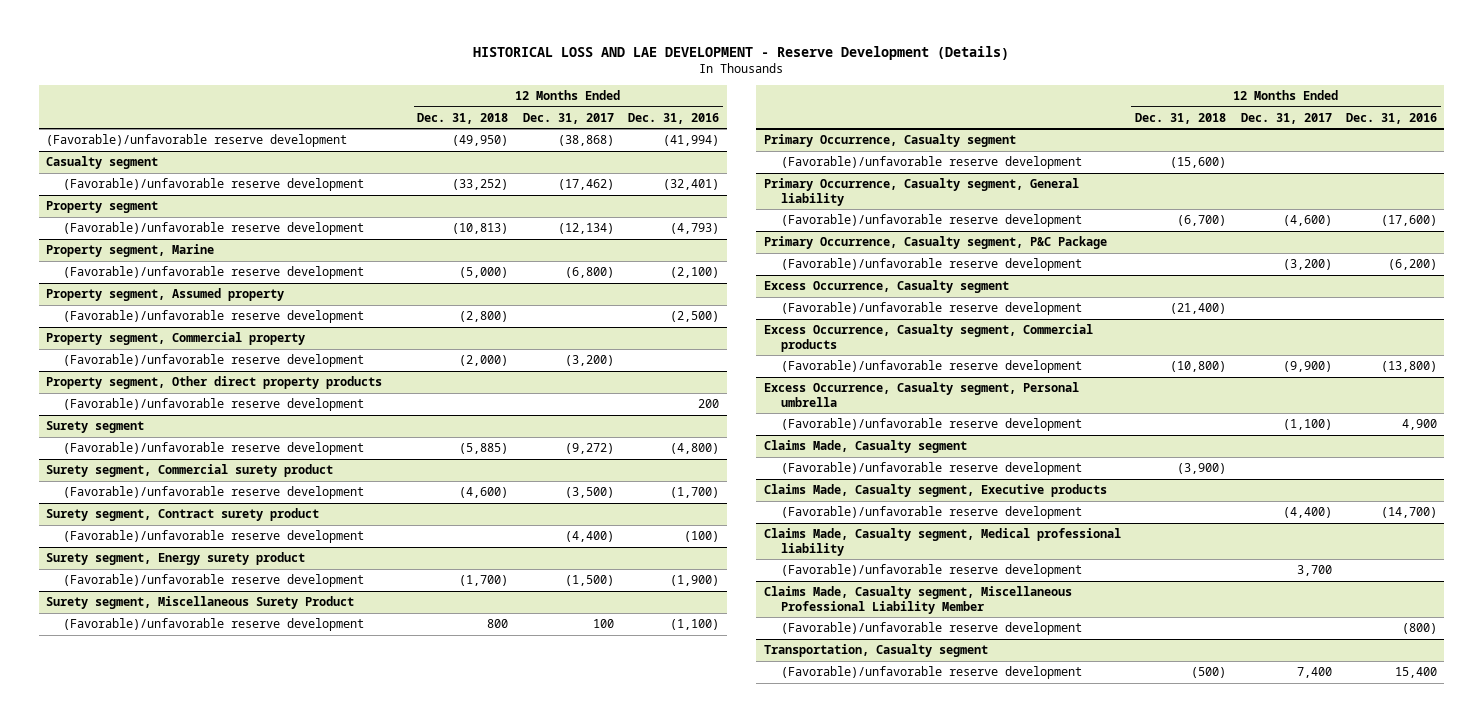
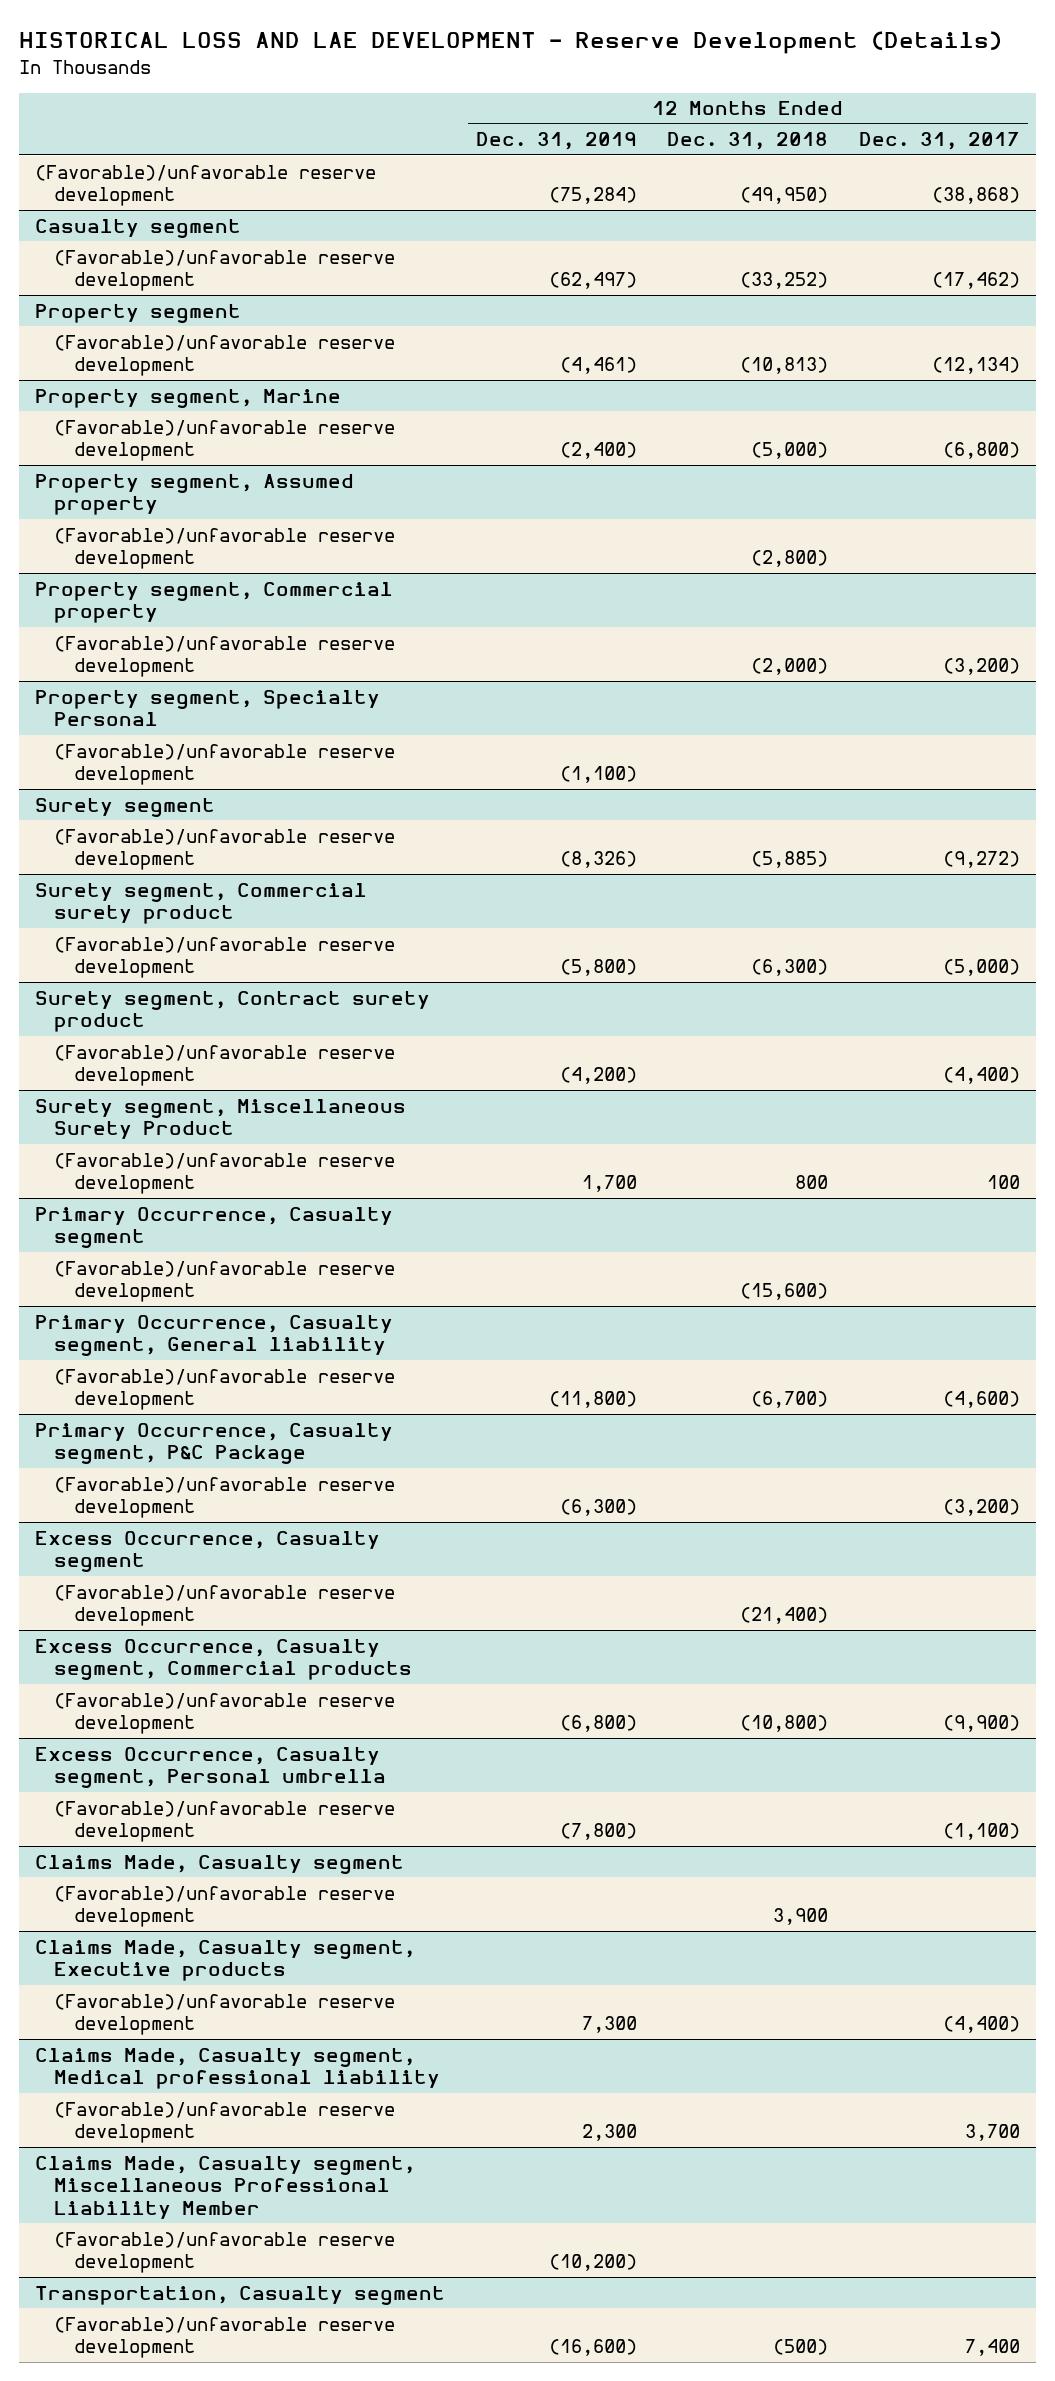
[628,112,720,124] Dec. 31, 2016 -> none
none -> [475,132,637,151] Dec. 31, 2019
[45,376,382,390] Property segment, Other direct property products -> none
none -> [34,689,380,727] Property segment, Specialty Personal
[459,487,509,499] (4,600) -> [751,959,829,977] (6,300)
[564,487,614,499] (3,500) -> [943,959,1021,977] (5,000)
[45,552,305,566] Surety segment, Energy surety product -> none
[63,574,365,588] (Favorable)/unfavorable reserve development -> none
[1177,463,1227,475] (3,900) -> [773,1908,829,1926] 3,900

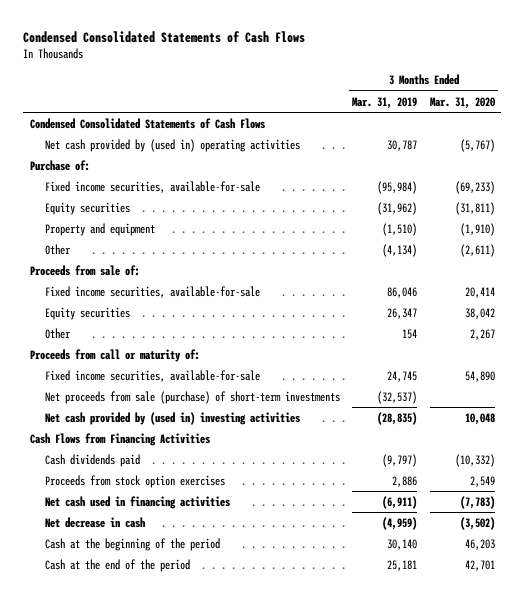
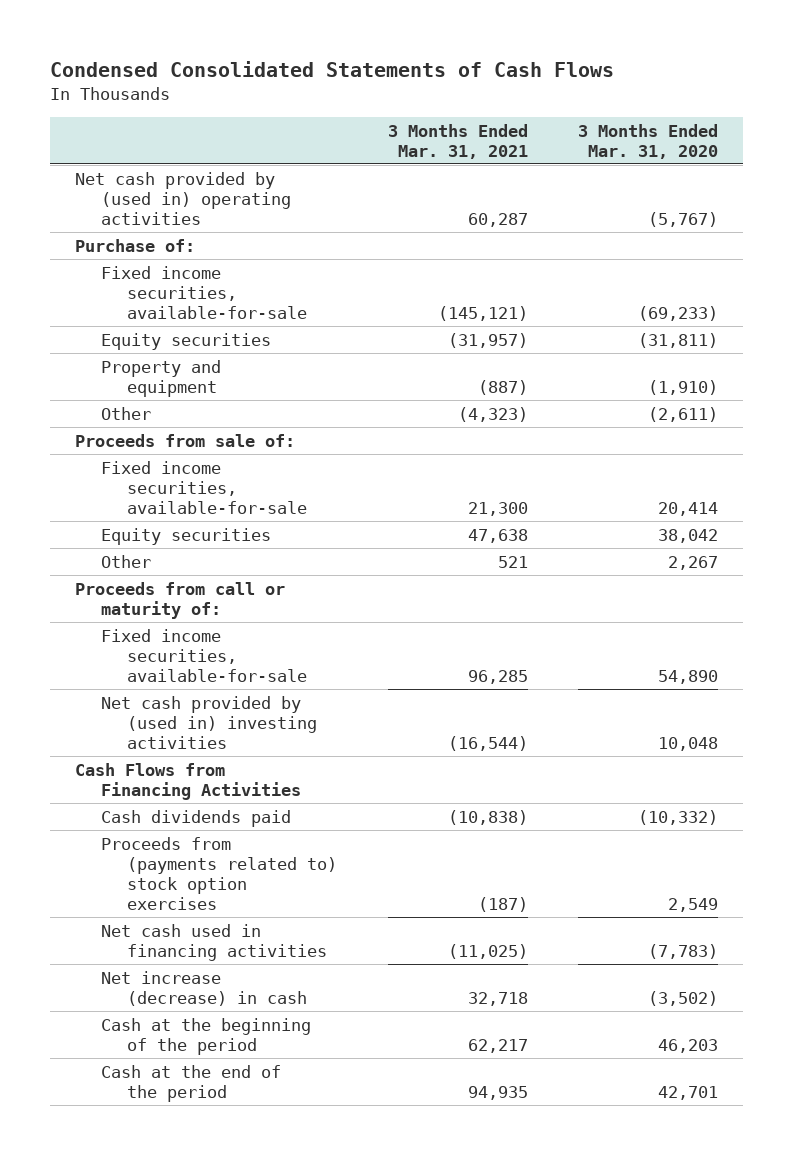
[352,96,418,109] Mar. 31, 2019 -> none
none -> [387,123,528,159] 3 Months Ended Mar. 31, 2021
[29,117,265,129] Condensed Consolidated Statements of Cash Flows -> none
[45,390,341,404] Net proceeds from sale (purchase) of short-term investments -> none
[45,474,226,488] Proceeds from stock option exercises -> [101,836,338,910] Proceeds from (payments related to) stock option exercises
[45,516,146,528] Net decrease in cash -> [101,970,308,1006] Net increase (decrease) in cash

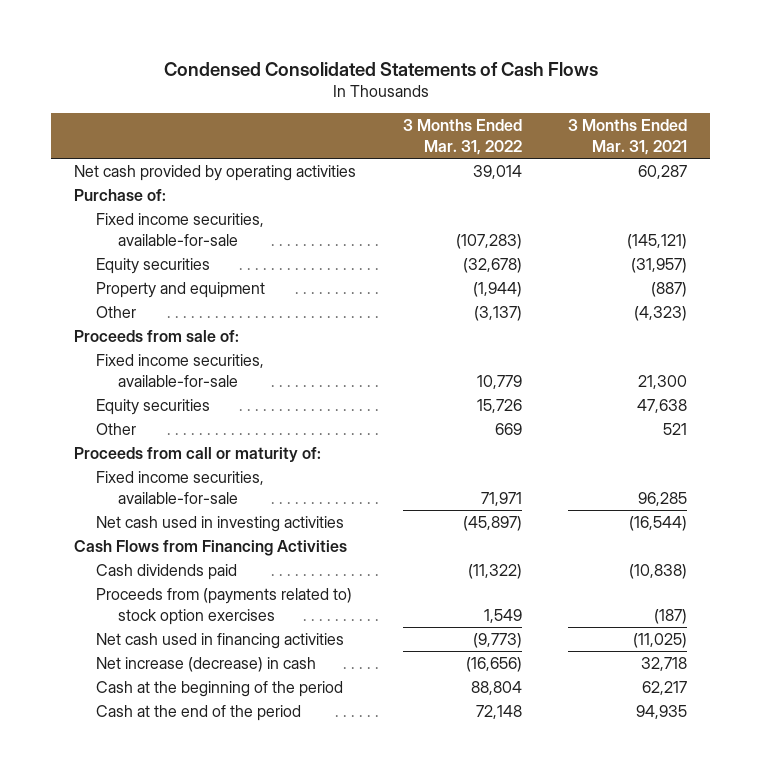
[577,123,718,159] 3 Months Ended Mar. 31, 2020 -> none
none -> [402,119,522,155] 3 Months Ended Mar. 31, 2022
[75,171,292,225] Net cash provided by (used in) operating activities -> [74,165,357,182] Net cash provided by operating activities
[101,695,318,749] Net cash provided by (used in) investing activities -> [95,516,344,533] Net cash used in investing activities

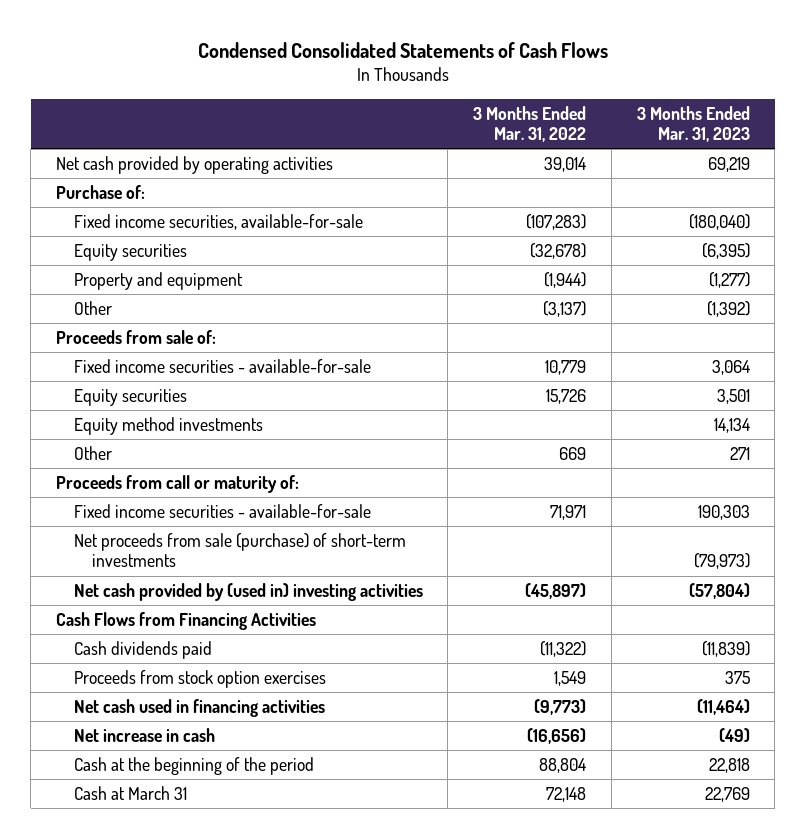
[567,119,687,155] 3 Months Ended Mar. 31, 2021 -> none
none -> [636,105,750,143] 3 Months Ended Mar. 31, 2023
[95,354,264,387] Fixed income securities, available-for-sale -> [73,358,371,373] Fixed income securities - available-for-sale
none -> [73,416,263,435] Equity method investments
[95,471,264,504] Fixed income securities, available-for-sale -> [73,503,371,518] Fixed income securities - available-for-sale
none -> [73,532,406,568] Net proceeds from sale (purchase) of short-term investments
[95,516,344,533] Net cash used in investing activities -> [73,582,423,601] Net cash provided by (used in) investing activities
[95,588,352,625] Proceeds from (payments related to) stock option exercises -> [73,669,326,688] Proceeds from stock option exercises
[95,657,316,673] Net increase (decrease) in cash -> [73,727,215,742] Net increase in cash
[95,705,301,722] Cash at the end of the period -> [73,785,187,800] Cash at March 31

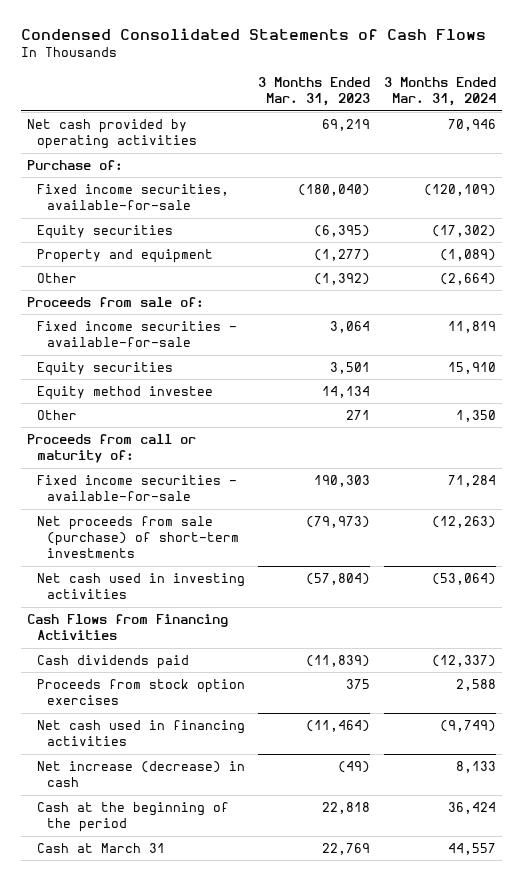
[473,105,587,143] 3 Months Ended Mar. 31, 2022 -> none
none -> [383,77,496,107] 3 Months Ended Mar. 31, 2024
[73,416,263,435] Equity method investments -> [37,386,214,401] Equity method investee
[73,582,423,601] Net cash provided by (used in) investing activities -> [37,573,246,600] Net cash used in investing activities
[73,727,215,742] Net increase in cash -> [37,761,246,788] Net increase (decrease) in cash

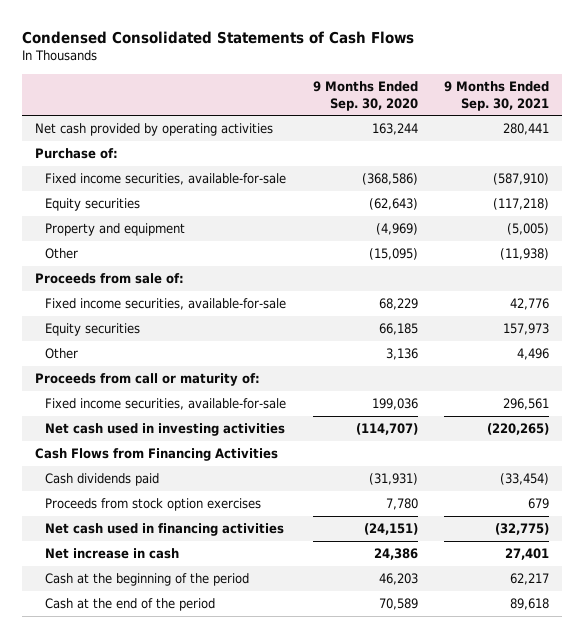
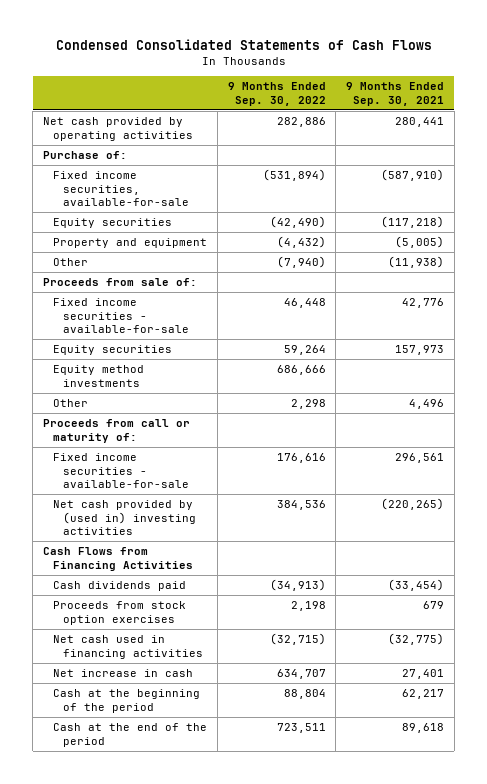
[312,80,418,111] 9 Months Ended Sep. 30, 2020 -> none
none -> [227,82,326,106] 9 Months Ended Sep. 30, 2022
[45,298,287,311] Fixed income securities, available-for-sale -> [53,298,190,334] Fixed income securities - available-for-sale
none -> [53,365,145,387] Equity method investments
[45,398,287,411] Fixed income securities, available-for-sale -> [53,453,190,489] Fixed income securities - available-for-sale
[45,423,286,437] Net cash used in investing activities -> [53,500,197,536] Net cash provided by (used in) investing activities

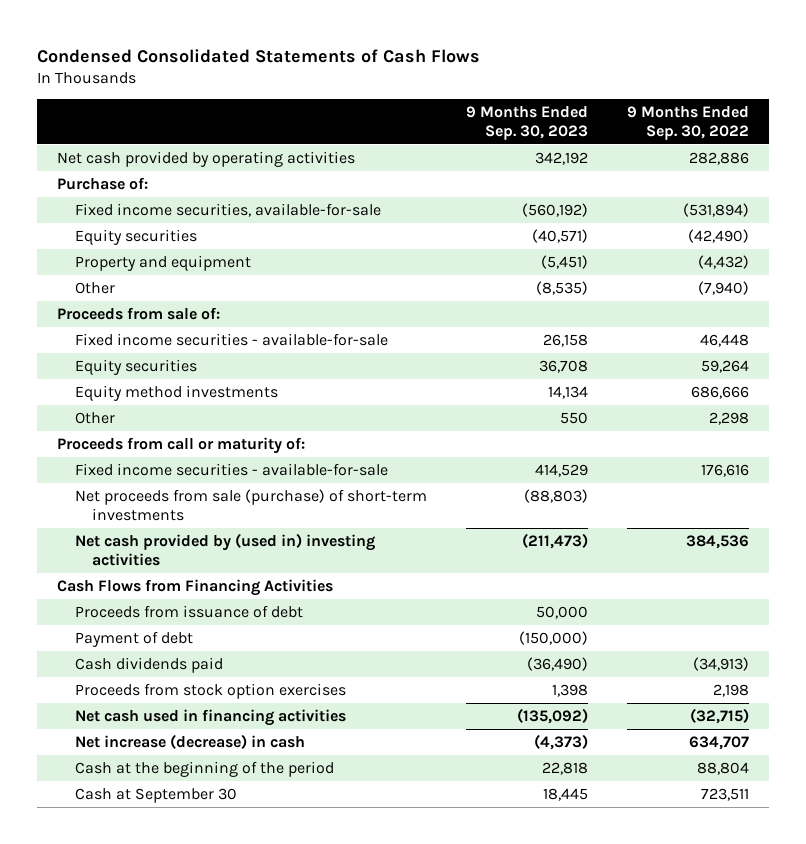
[346,82,445,106] 9 Months Ended Sep. 30, 2021 -> none
none -> [465,106,588,140] 9 Months Ended Sep. 30, 2023
none -> [74,488,427,521] Net proceeds from sale (purchase) of short-term investments
none -> [74,604,303,618] Proceeds from issuance of debt
none -> [74,630,193,647] Payment of debt
[53,669,194,678] Net increase in cash -> [74,733,305,749] Net increase (decrease) in cash
[53,723,208,747] Cash at the end of the period -> [74,787,237,803] Cash at September 30

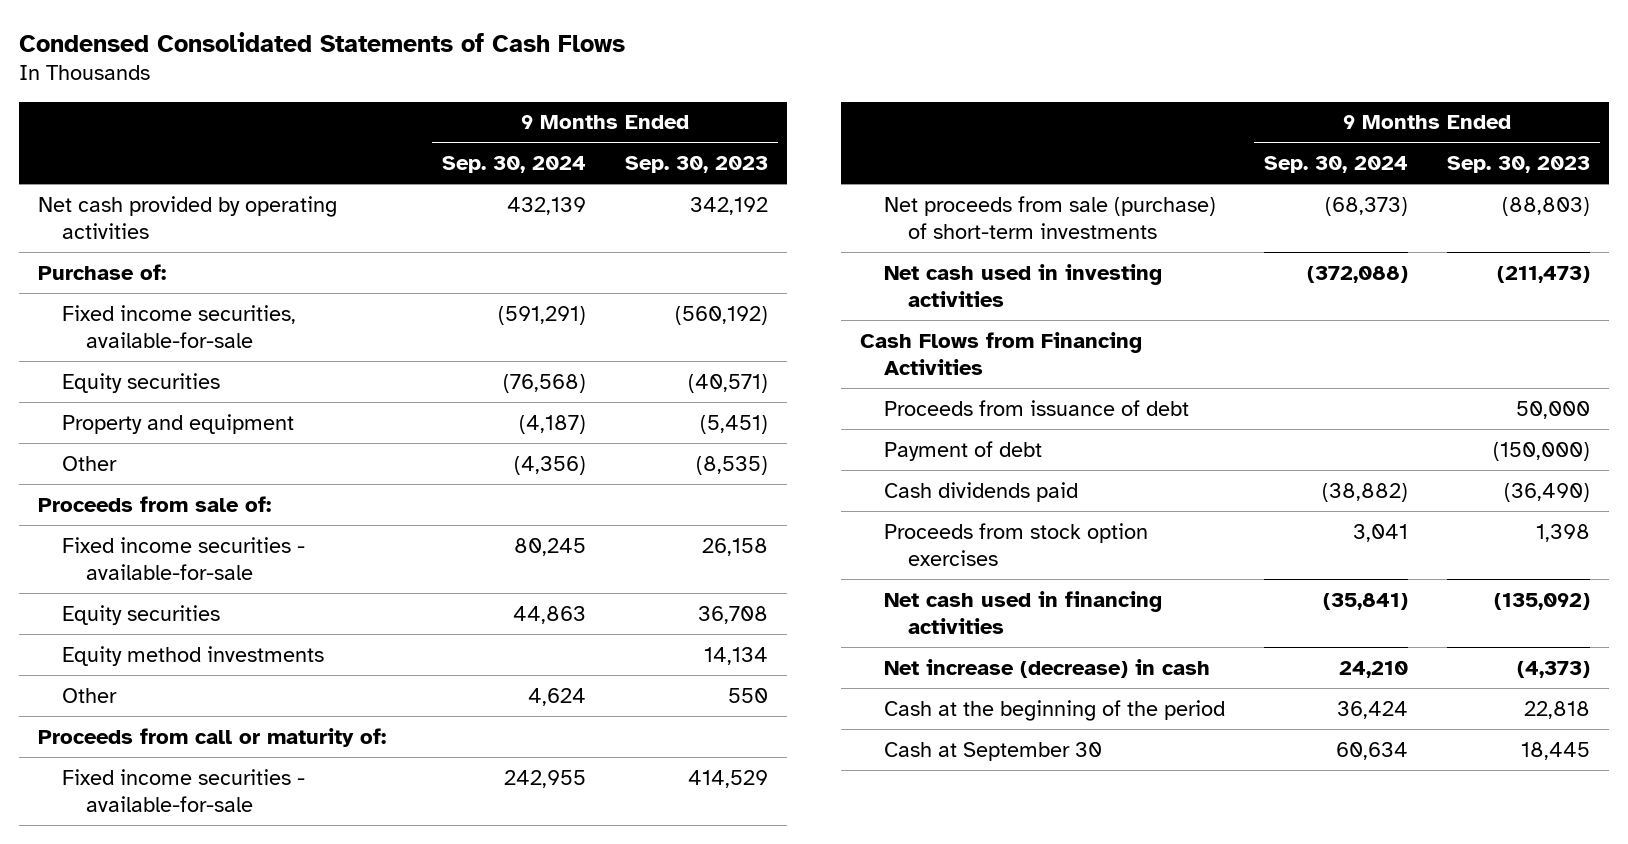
[627,106,750,140] 9 Months Ended Sep. 30, 2022 -> none
none -> [442,156,587,174] Sep. 30, 2024
[74,532,375,566] Net cash provided by (used in) investing activities -> [883,263,1162,307] Net cash used in investing activities

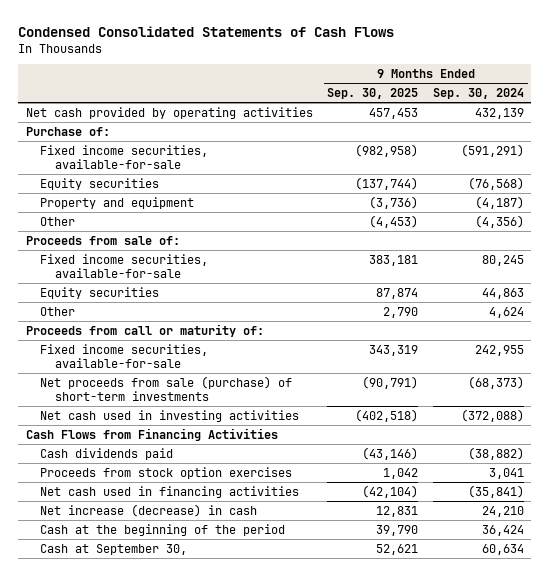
[624,156,768,174] Sep. 30, 2023 -> none
none -> [327,88,419,100] Sep. 30, 2025
[62,536,306,580] Fixed income securities - available-for-sale -> [40,253,209,278] Fixed income securities, available-for-sale
[62,645,325,666] Equity method investments -> none
[62,768,306,812] Fixed income securities - available-for-sale -> [40,343,209,368] Fixed income securities, available-for-sale
[883,399,1189,416] Proceeds from issuance of debt -> none
[883,440,1042,461] Payment of debt -> none
[883,741,1102,761] Cash at September 30 -> [40,543,188,555] Cash at September 30,

